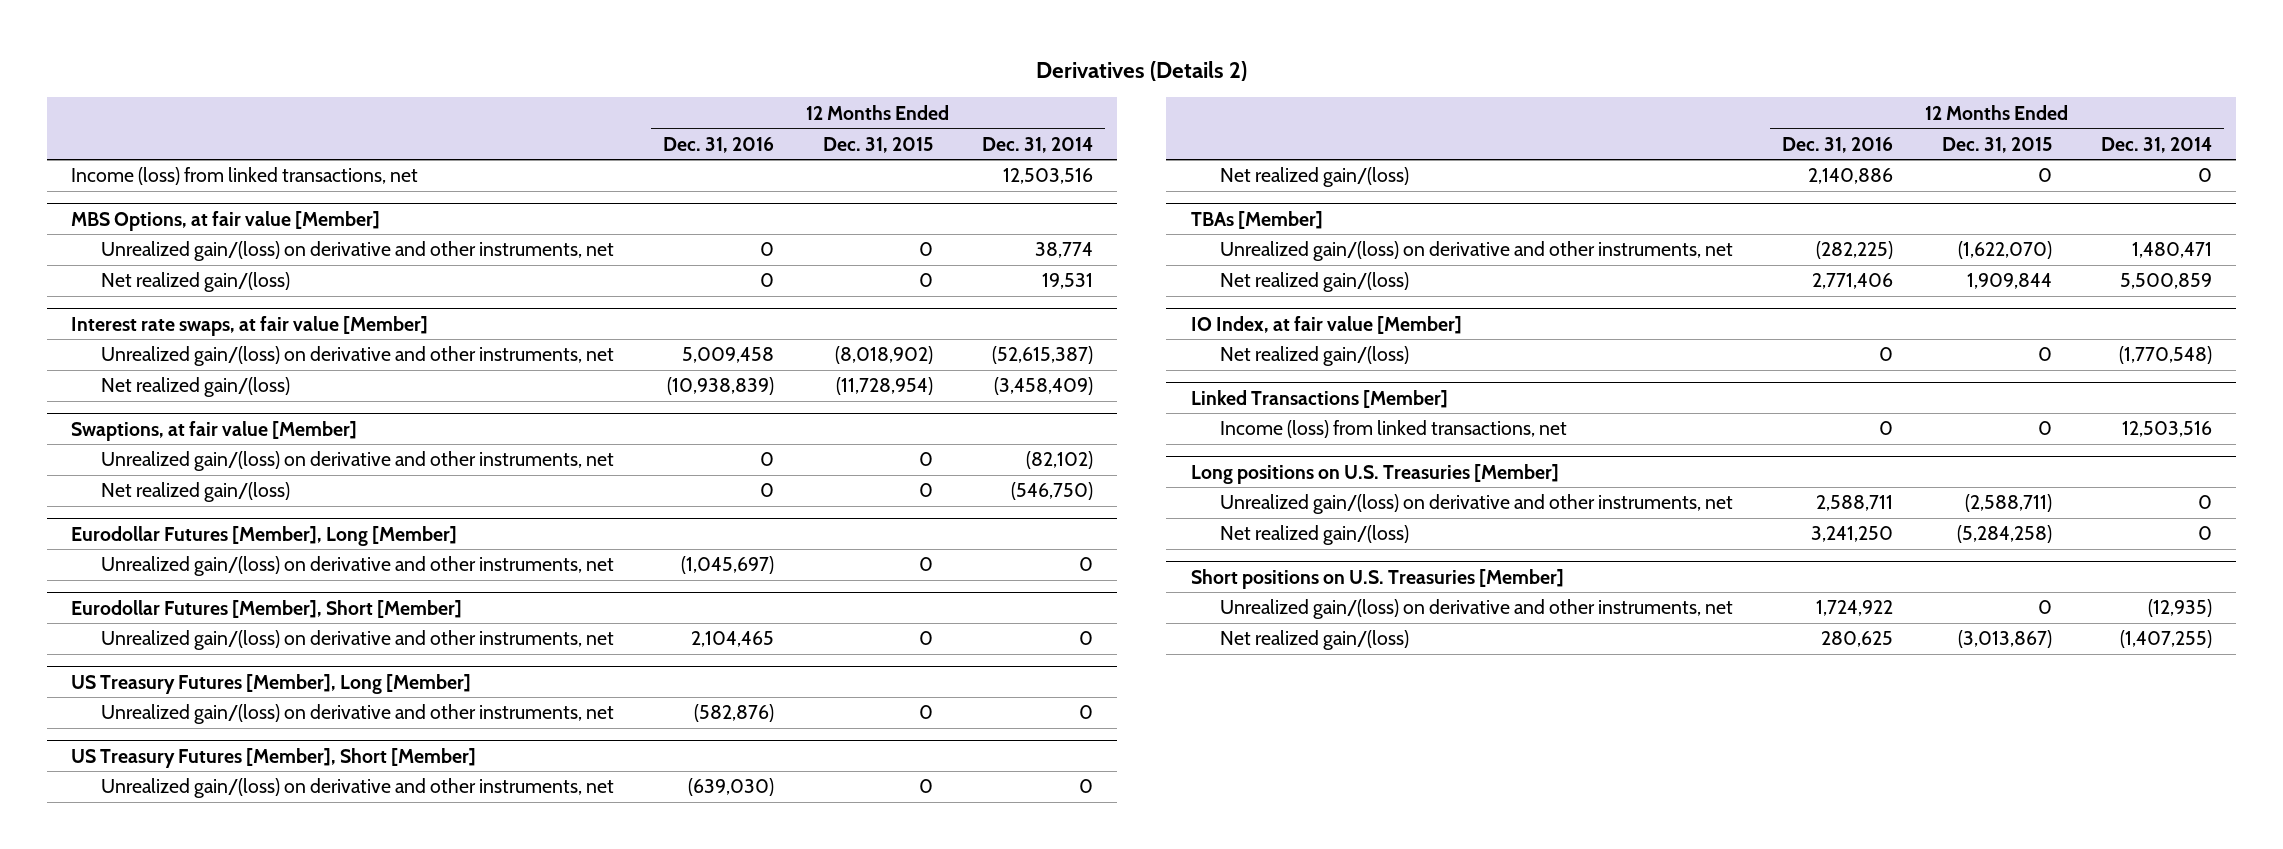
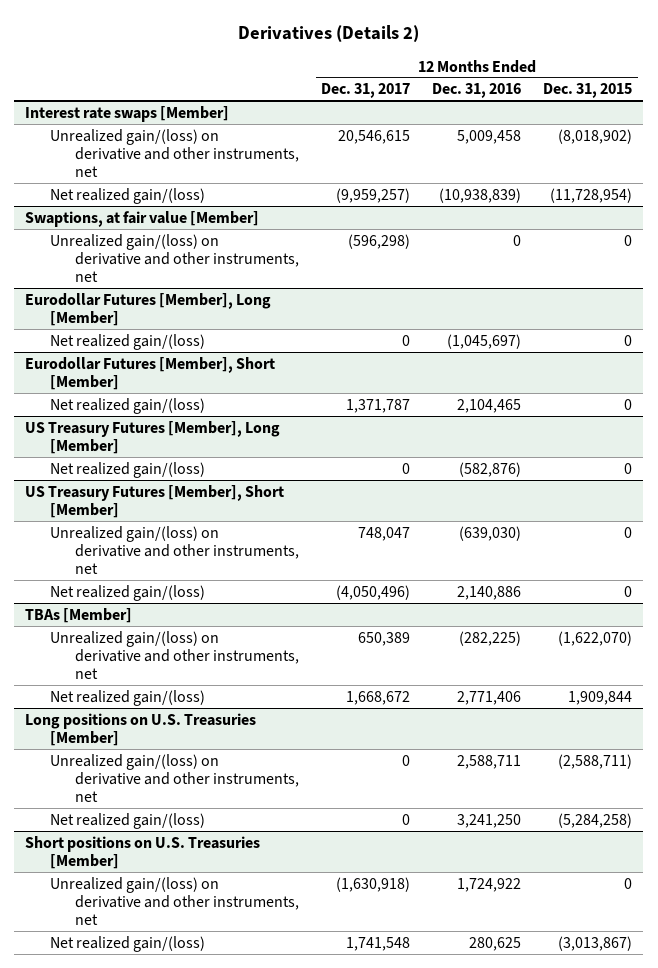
[981,136,1093,153] Dec. 31, 2014 -> none
none -> [321,83,411,99] Dec. 31, 2017
[71,167,419,186] Income (loss) from linked transactions, net -> none
[71,210,381,231] MBS Options, at fair value [Member] -> none
[101,241,615,262] Unrealized gain/(loss) on derivative and other instruments, net -> none
[101,272,291,293] Net realized gain/(loss) -> none
[71,315,429,336] Interest rate swaps, at fair value [Member] -> [25,105,230,122] Interest rate swaps [Member]
[101,482,291,503] Net realized gain/(loss) -> none
[101,556,615,577] Unrealized gain/(loss) on derivative and other instruments, net -> [50,333,206,350] Net realized gain/(loss)
[101,630,615,651] Unrealized gain/(loss) on derivative and other instruments, net -> [50,397,206,414] Net realized gain/(loss)
[101,704,615,725] Unrealized gain/(loss) on derivative and other instruments, net -> [50,461,206,478] Net realized gain/(loss)
[1190,315,1462,334] IO Index, at fair value [Member] -> none
[1220,346,1410,367] Net realized gain/(loss) -> none
[1190,389,1448,408] Linked Transactions [Member] -> none
[1220,420,1568,439] Income (loss) from linked transactions, net -> none

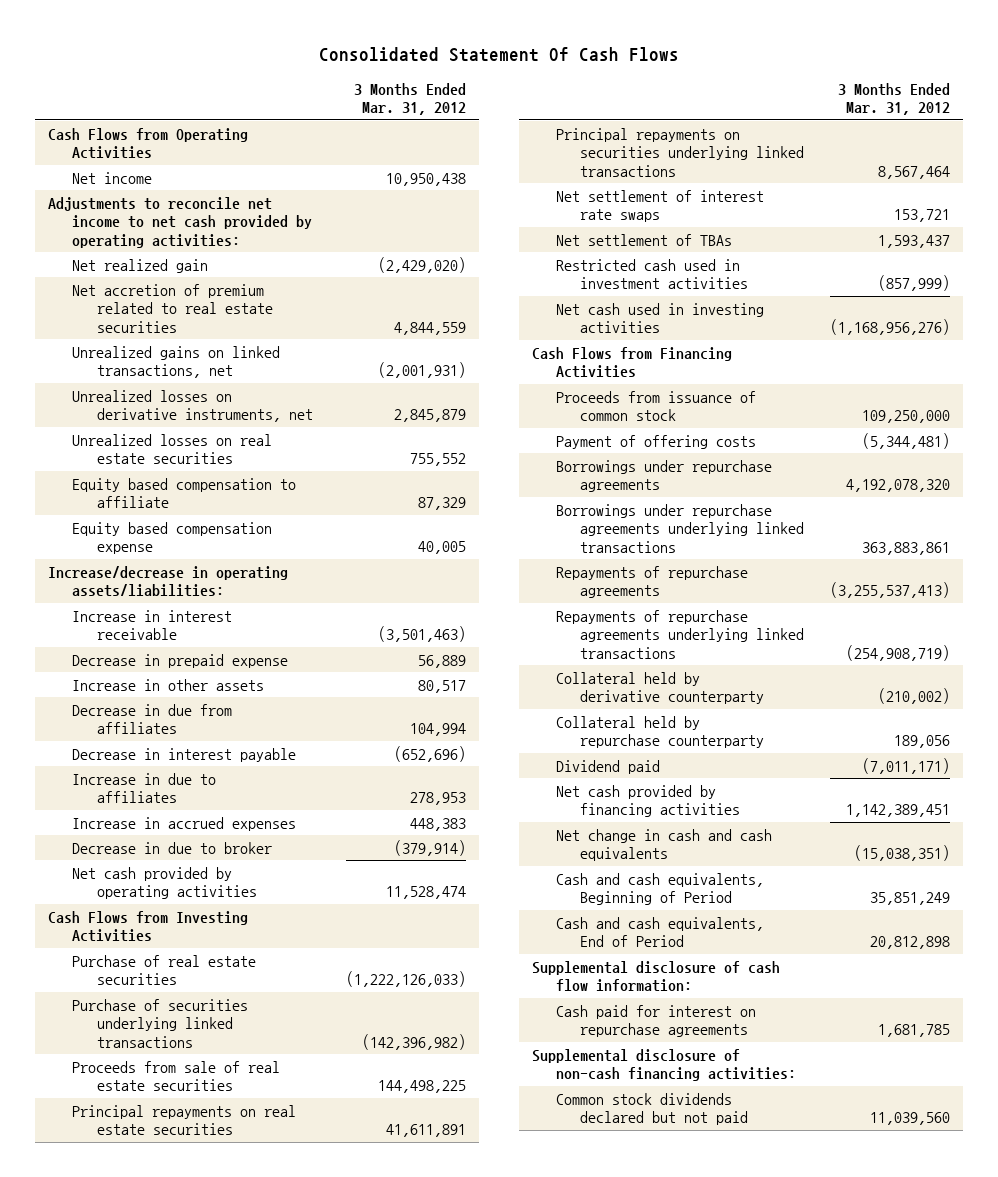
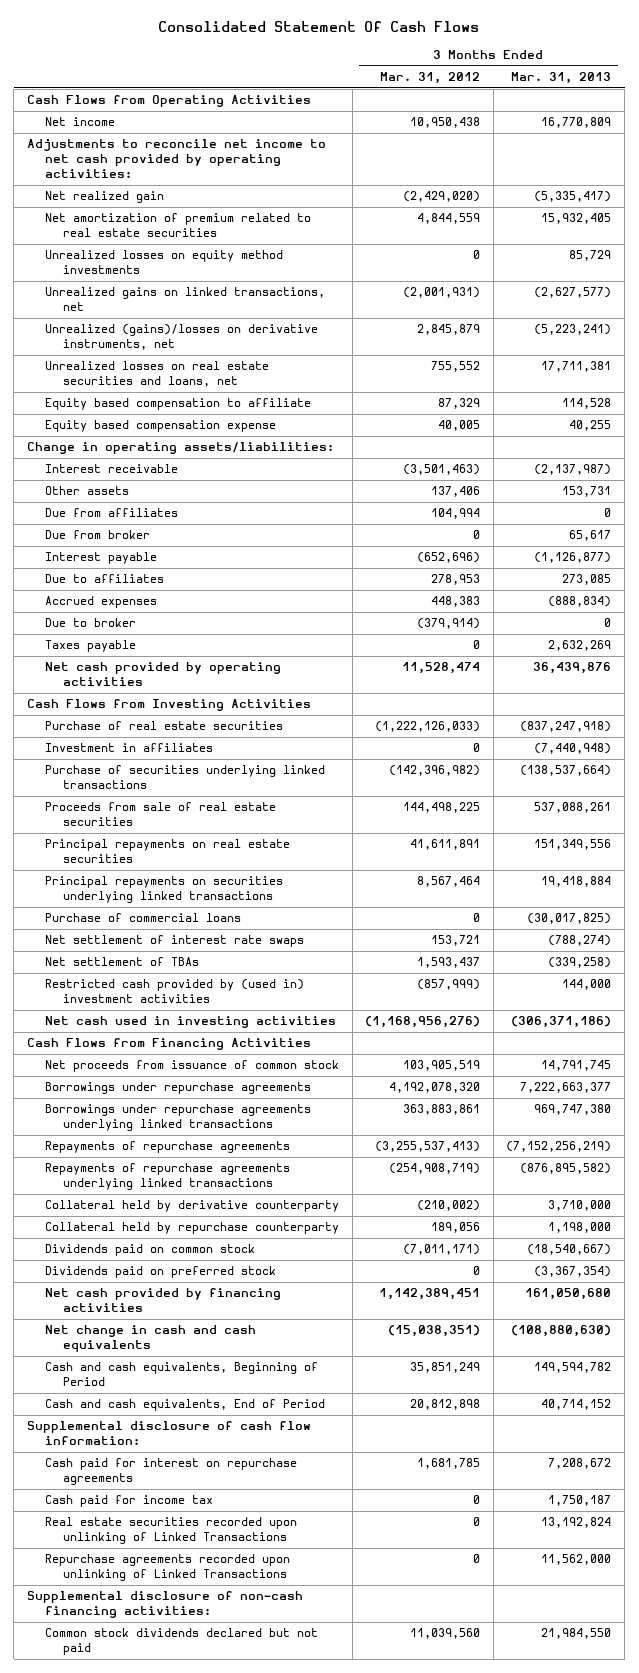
none -> [511,72,612,85] Mar. 31, 2013
[72,283,273,334] Net accretion of premium related to real estate securities -> [44,213,311,238] Net amortization of premium related to real estate securities
none -> [44,250,283,275] Unrealized losses on equity method investments
[72,389,313,423] Unrealized losses on derivative instruments, net -> [44,324,318,351] Unrealized (gains)/losses on derivative instruments, net
[72,433,273,465] Unrealized losses on real estate securities -> [44,361,269,388] Unrealized losses on real estate securities and loans, net
[72,653,289,668] Decrease in prepaid expense -> none
[47,565,288,598] Increase/decrease in operating assets/liabilities: -> [27,442,335,455] Change in operating assets/liabilities:
[72,609,233,641] Increase in interest receivable -> [44,464,178,474] Interest receivable
[72,678,265,691] Increase in other assets -> [44,486,129,496] Other assets
[418,679,467,693] 80,517 -> [431,486,481,498] 137,406
[72,703,233,735] Decrease in due from affiliates -> [44,508,178,518] Due from affiliates
none -> [44,530,150,540] Due from broker
[72,747,297,762] Decrease in interest payable -> [44,552,157,565] Interest payable
[72,772,217,804] Increase in due to affiliates -> [44,574,164,584] Due to affiliates
[72,816,297,831] Increase in accrued expenses -> [44,596,157,609] Accrued expenses
[72,841,273,854] Decrease in due to broker -> [44,618,136,628] Due to broker
none -> [44,640,136,653] Taxes payable
none -> [44,743,213,753] Investment in affiliates
none -> [44,913,241,923] Purchase of commercial loans
[556,258,749,290] Restricted cash used in investment activities -> [44,979,304,1004] Restricted cash provided by (used in) investment activities
[556,434,757,449] Payment of offering costs -> none
[556,390,757,422] Proceeds from issuance of common stock -> [44,1060,339,1073] Net proceeds from issuance of common stock
[861,410,950,424] 109,250,000 -> [403,1060,481,1072] 103,905,519
[556,759,661,774] Dividend paid -> [44,1244,255,1257] Dividends paid on common stock
none -> [44,1266,276,1279] Dividends paid on preferred stock
none -> [44,1495,213,1508] Cash paid for income tax
none -> [44,1517,297,1545] Real estate securities recorded upon unlinking of Linked Transactions
none -> [44,1554,290,1582] Repurchase agreements recorded upon unlinking of Linked Transactions

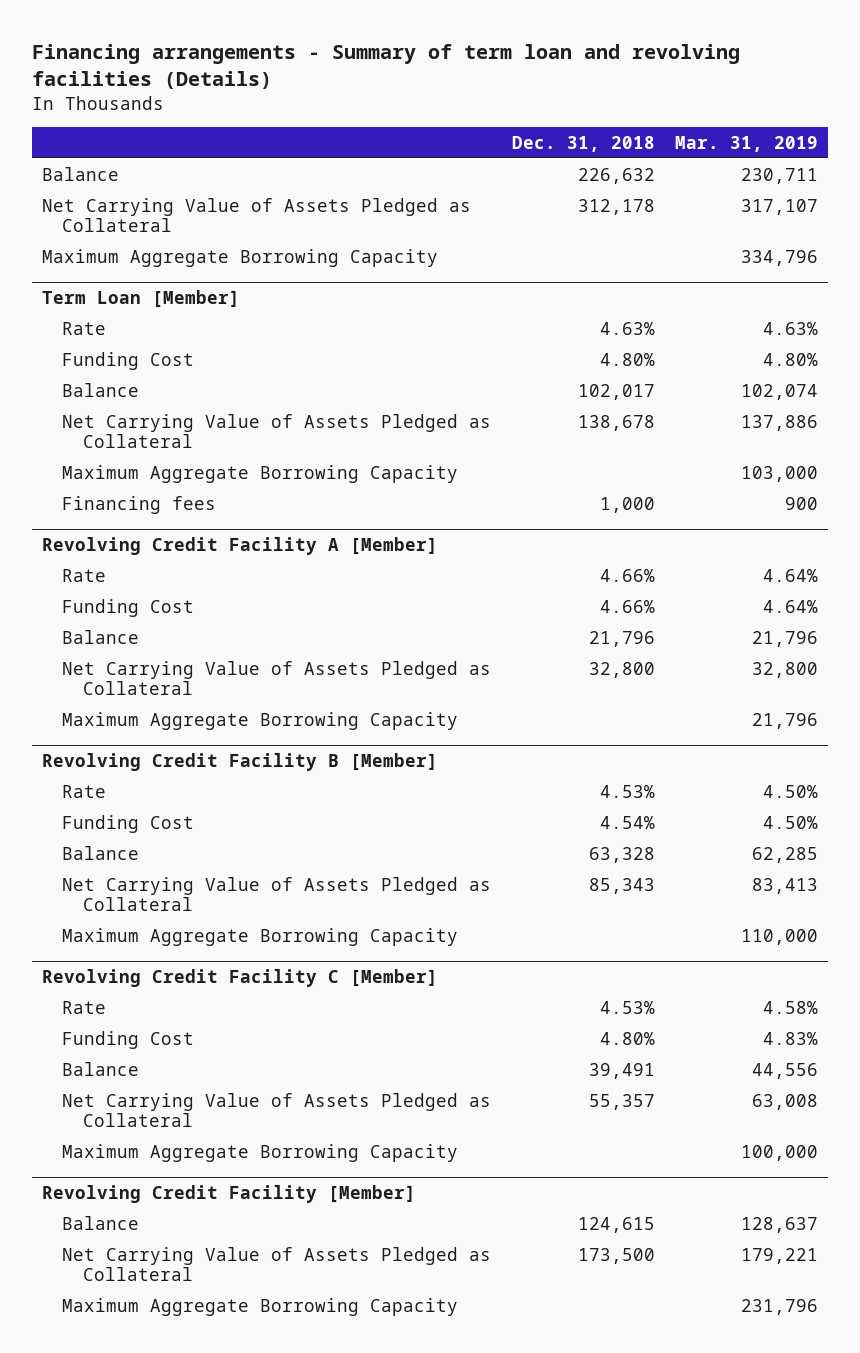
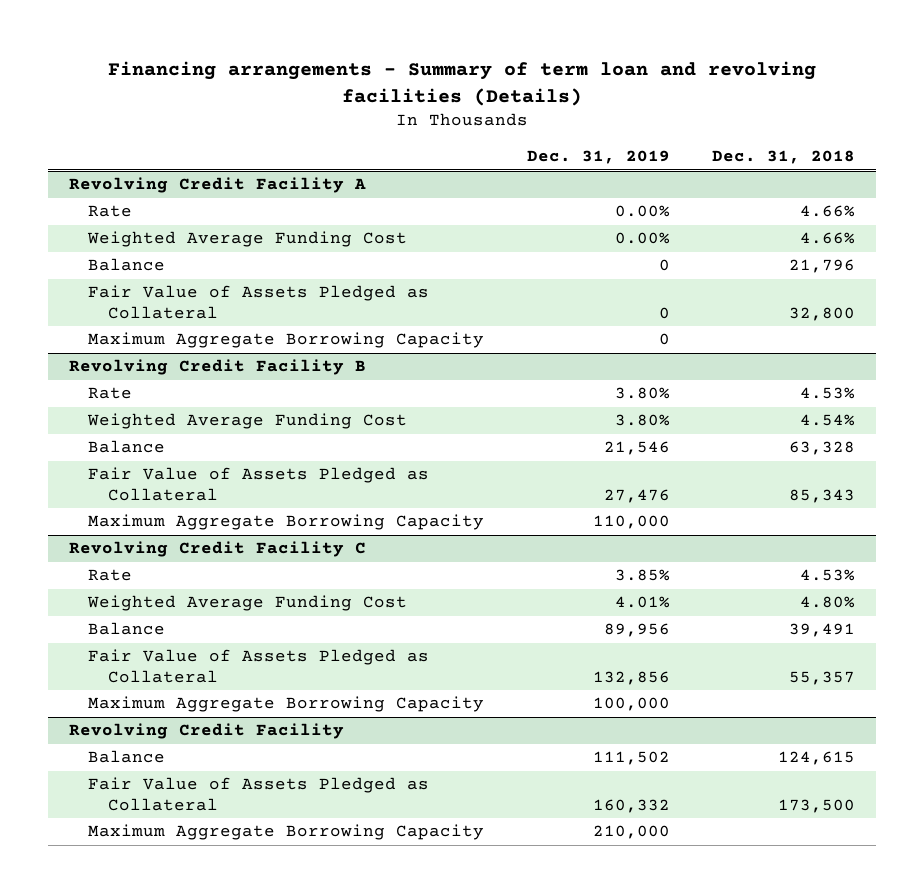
[675,135,819,152] Mar. 31, 2019 -> none
none -> [526,150,670,165] Dec. 31, 2019
[41,166,119,181] Balance -> none
[41,197,471,233] Net Carrying Value of Assets Pledged as Collateral -> none
[41,248,438,267] Maximum Aggregate Borrowing Capacity -> none
[41,289,240,308] Term Loan [Member] -> none
[62,321,107,335] Rate -> none
[62,351,195,370] Funding Cost -> none
[62,382,140,397] Balance -> none
[62,413,492,449] Net Carrying Value of Assets Pledged as Collateral -> none
[62,464,459,483] Maximum Aggregate Borrowing Capacity -> none
[62,495,217,514] Financing fees -> none
[41,536,438,555] Revolving Credit Facility A [Member] -> [69,177,367,194] Revolving Credit Facility A
[62,598,195,617] Funding Cost -> [87,231,408,248] Weighted Average Funding Cost
[62,660,492,696] Net Carrying Value of Assets Pledged as Collateral -> [88,285,430,319] Fair Value of Assets Pledged as Collateral
[41,752,438,771] Revolving Credit Facility B [Member] -> [69,359,367,376] Revolving Credit Facility B
[62,814,195,833] Funding Cost -> [87,413,408,430] Weighted Average Funding Cost
[62,876,492,912] Net Carrying Value of Assets Pledged as Collateral -> [88,467,430,501] Fair Value of Assets Pledged as Collateral
[41,968,438,987] Revolving Credit Facility C [Member] -> [69,541,367,558] Revolving Credit Facility C
[62,1030,195,1049] Funding Cost -> [87,595,408,612] Weighted Average Funding Cost
[62,1092,492,1128] Net Carrying Value of Assets Pledged as Collateral -> [88,649,430,683] Fair Value of Assets Pledged as Collateral
[41,1184,416,1203] Revolving Credit Facility [Member] -> [69,723,345,740] Revolving Credit Facility
[62,1246,492,1282] Net Carrying Value of Assets Pledged as Collateral -> [88,777,430,811] Fair Value of Assets Pledged as Collateral

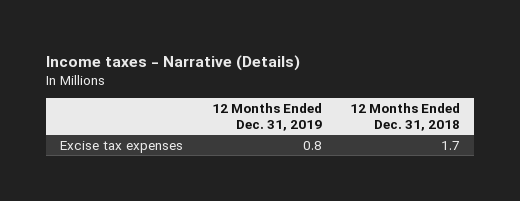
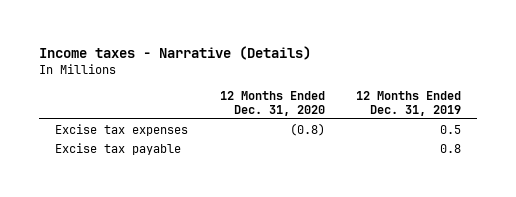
[350,103,461,131] 12 Months Ended Dec. 31, 2018 -> none
none -> [219,90,325,116] 12 Months Ended Dec. 31, 2020
[302,140,322,150] 0.8 -> [440,124,462,134] 0.5
none -> [55,142,182,155] Excise tax payable

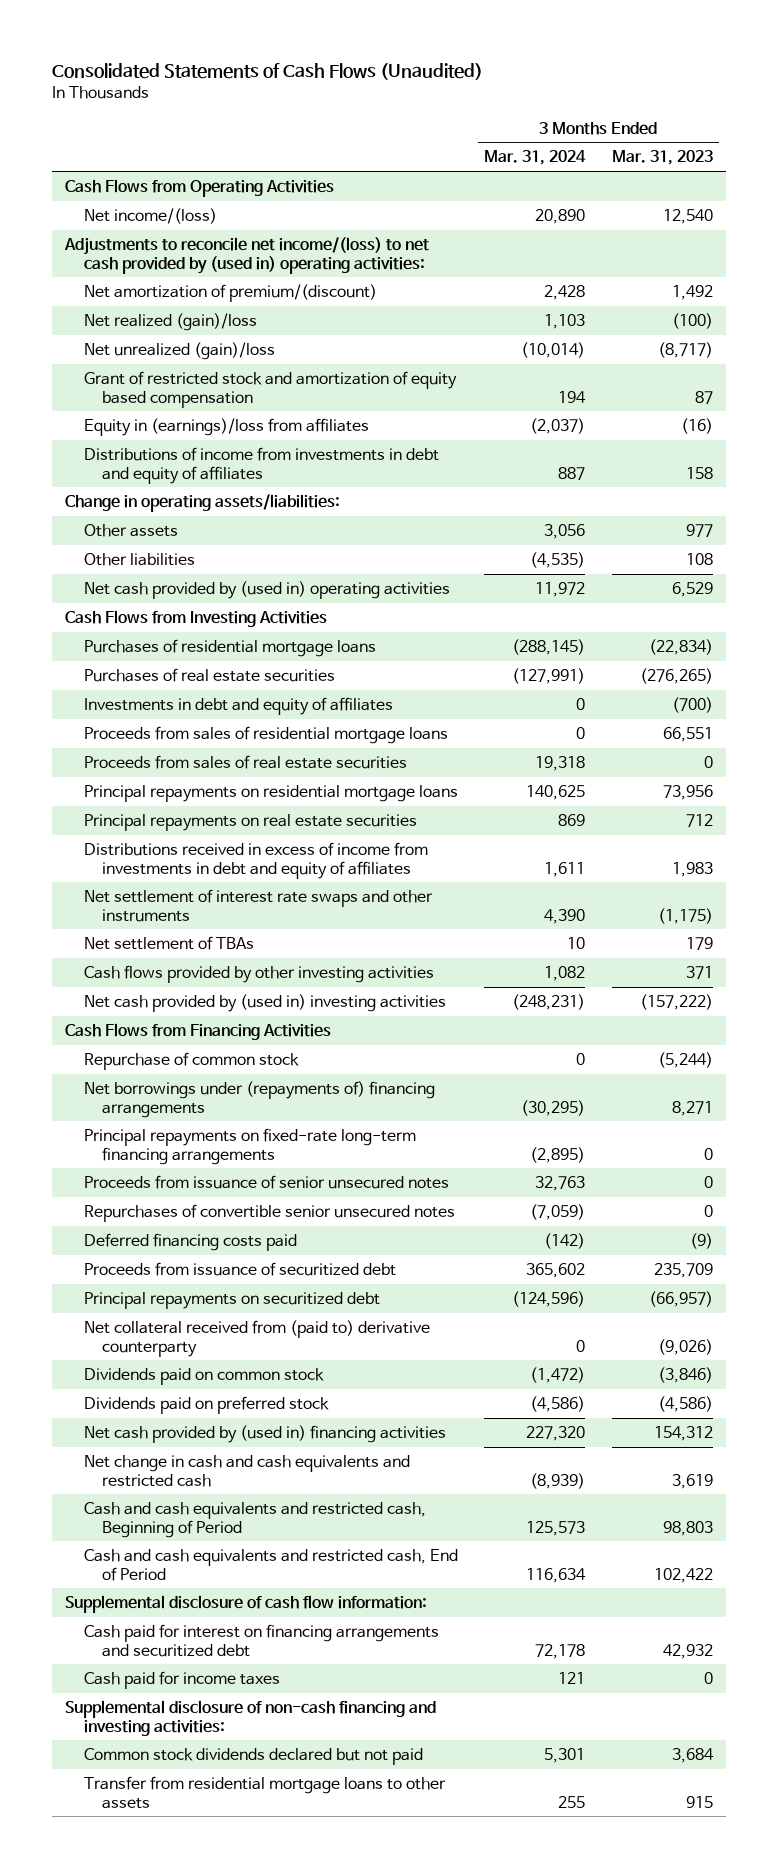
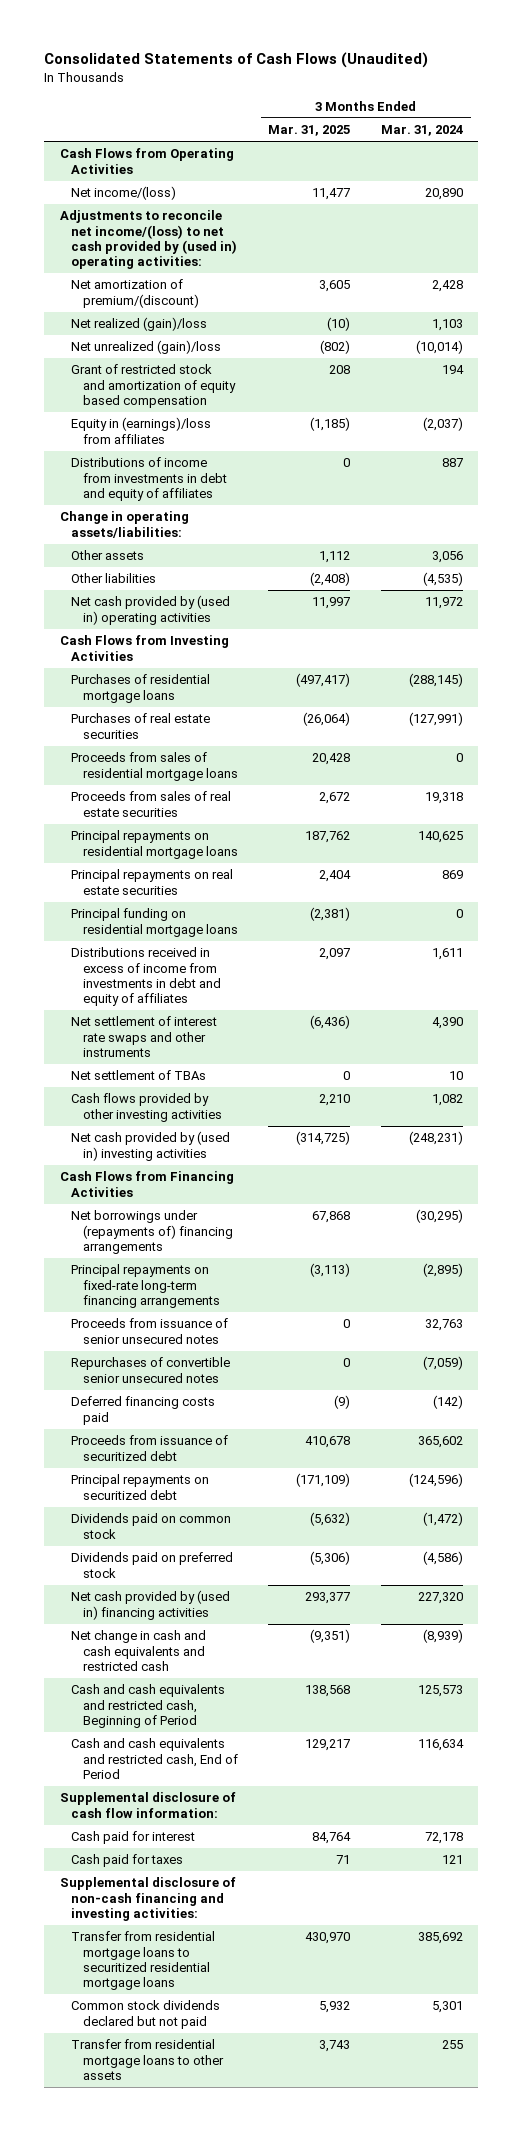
[611,150,713,166] Mar. 31, 2023 -> none
none -> [268,125,351,137] Mar. 31, 2025
[83,697,393,716] Investments in debt and equity of affiliates -> none
none -> [71,908,238,937] Principal funding on residential mortgage loans
[83,1052,299,1071] Repurchase of common stock -> none
[83,1320,430,1357] Net collateral received from (paid to) derivative counterparty -> none
[83,1624,439,1657] Cash paid for interest on financing arrangements and securitized debt -> [71,1831,196,1845] Cash paid for interest
[83,1671,280,1690] Cash paid for income taxes -> [71,1854,184,1868] Cash paid for taxes
none -> [71,1931,216,1991] Transfer from residential mortgage loans to securitized residential mortgage loans

